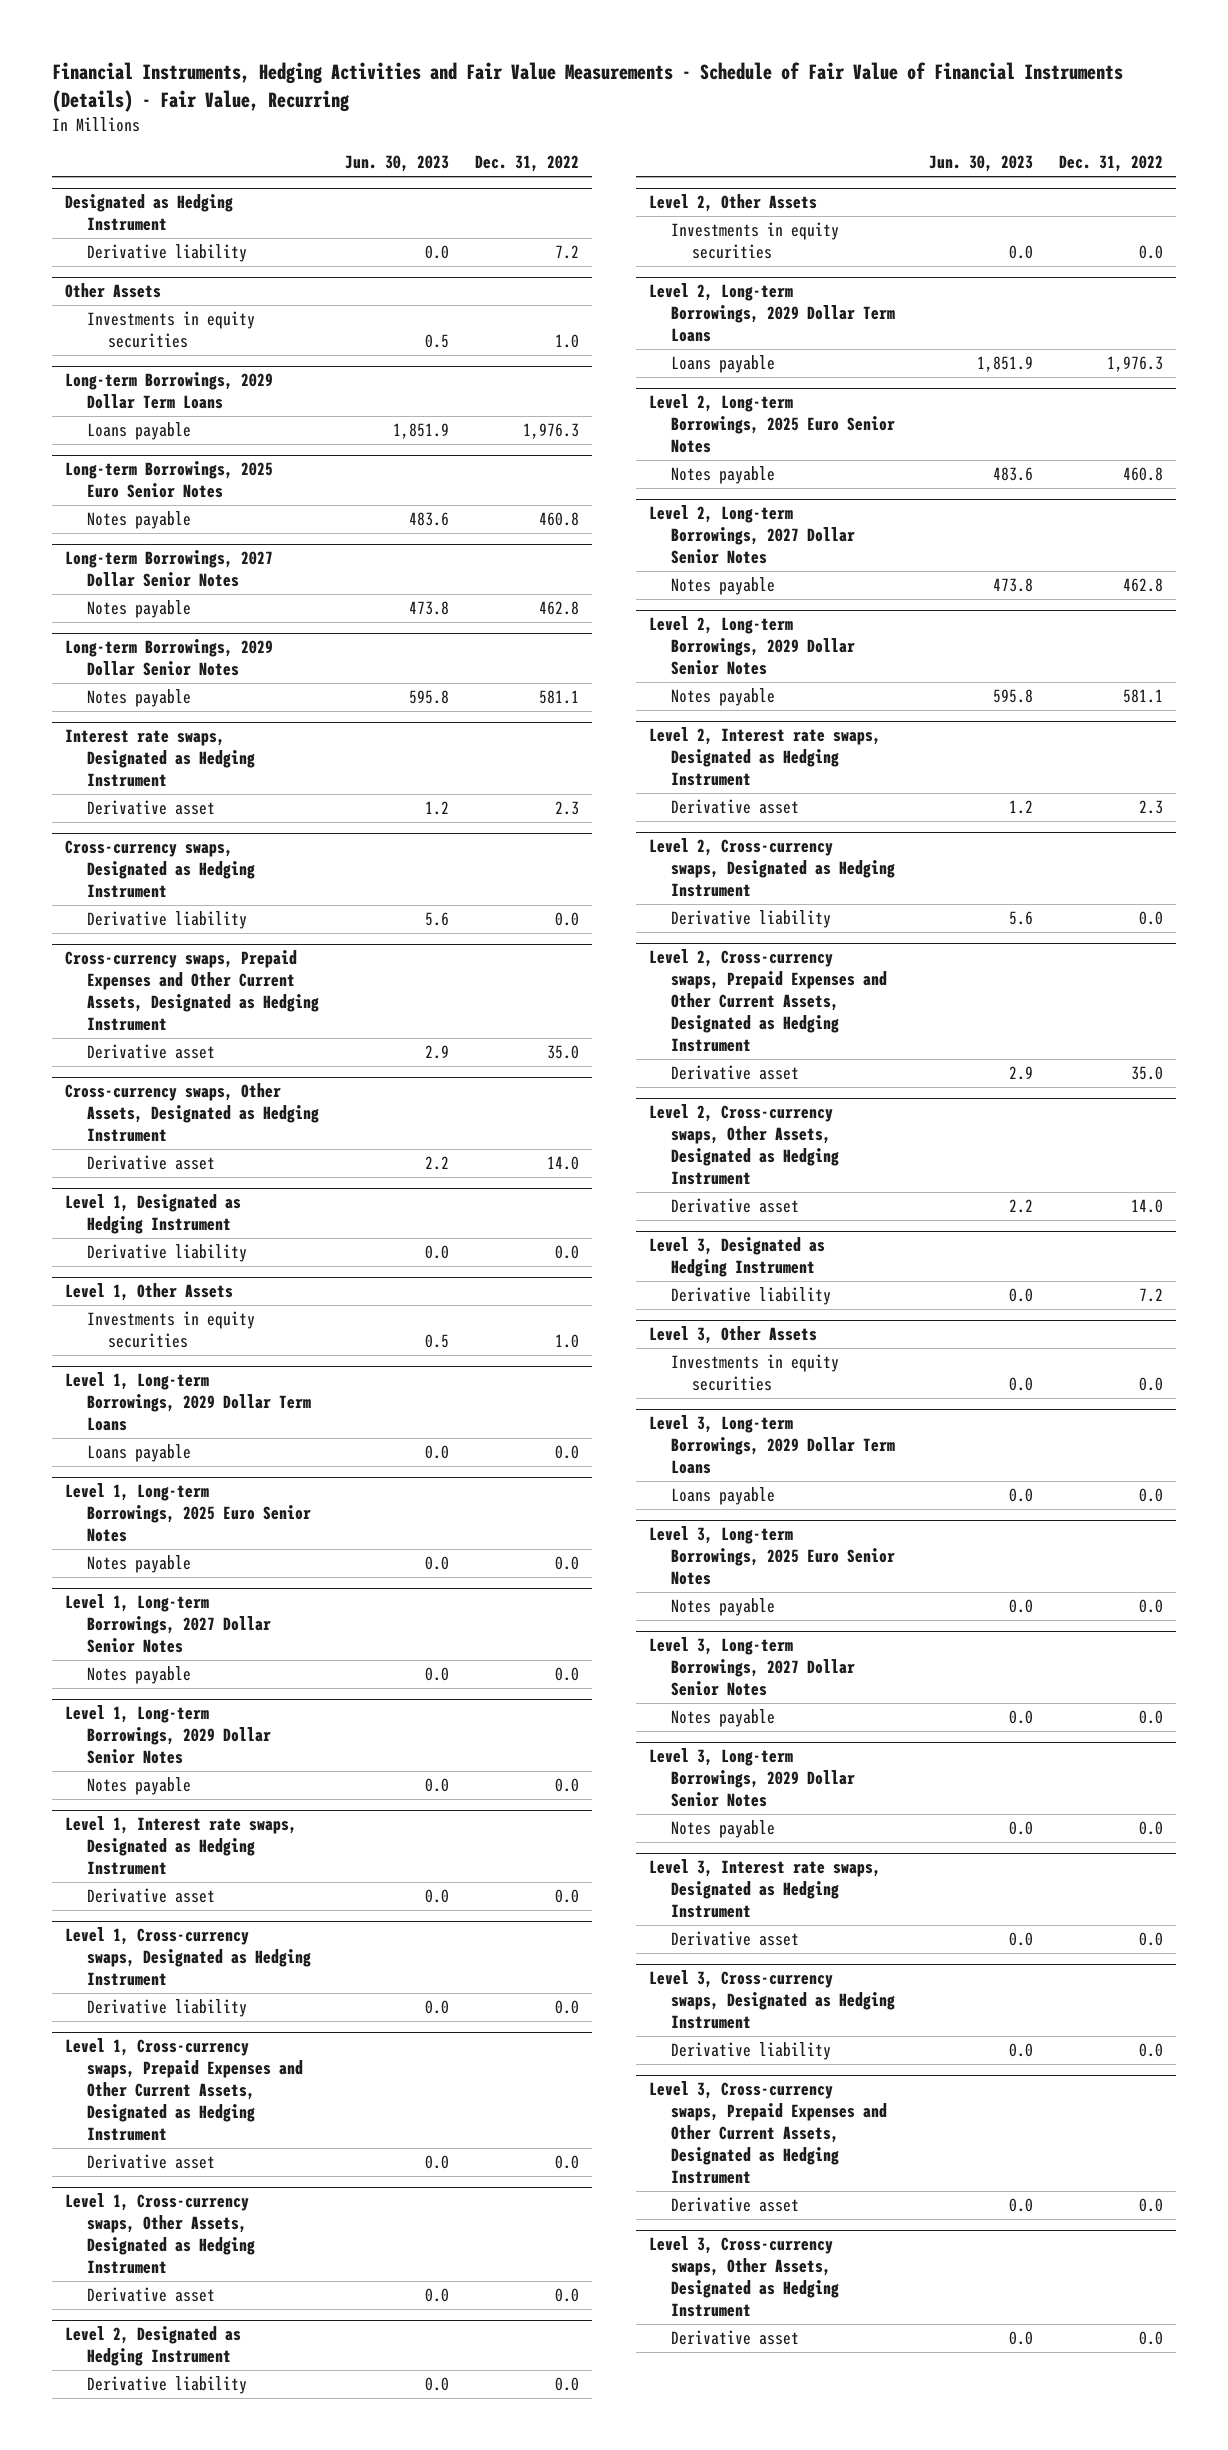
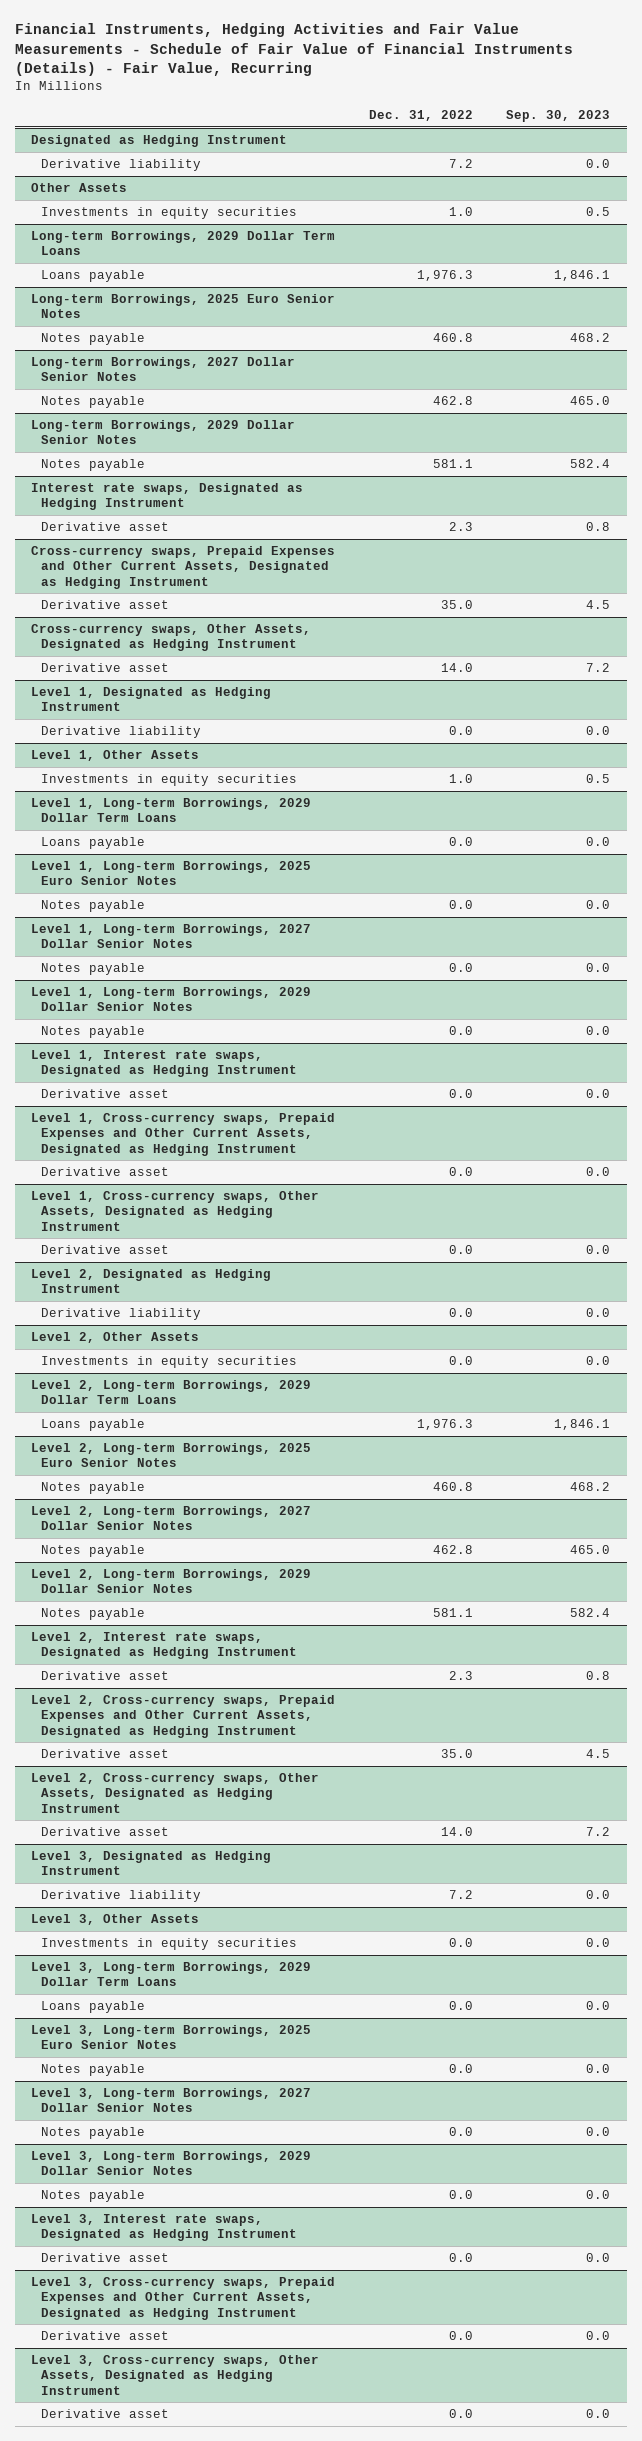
[344,155,449,173] Jun. 30, 2023 -> none
none -> [506,109,611,122] Sep. 30, 2023
[65,840,255,899] Cross-currency swaps, Designated as Hedging Instrument -> none
[86,911,247,930] Derivative liability -> none
[65,1927,311,1987] Level 1, Cross-currency swaps, Designated as Hedging Instrument -> none
[86,1999,247,2018] Derivative liability -> none
[648,838,895,898] Level 2, Cross-currency swaps, Designated as Hedging Instrument -> none
[670,910,831,929] Derivative liability -> none
[648,1970,895,2030] Level 3, Cross-currency swaps, Designated as Hedging Instrument -> none
[670,2042,831,2061] Derivative liability -> none

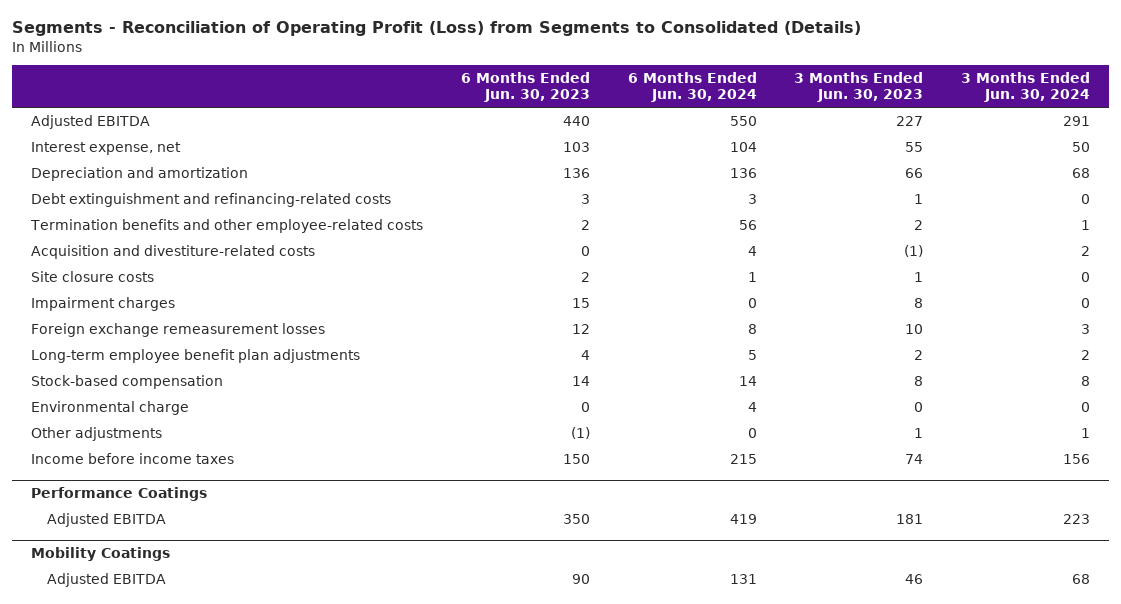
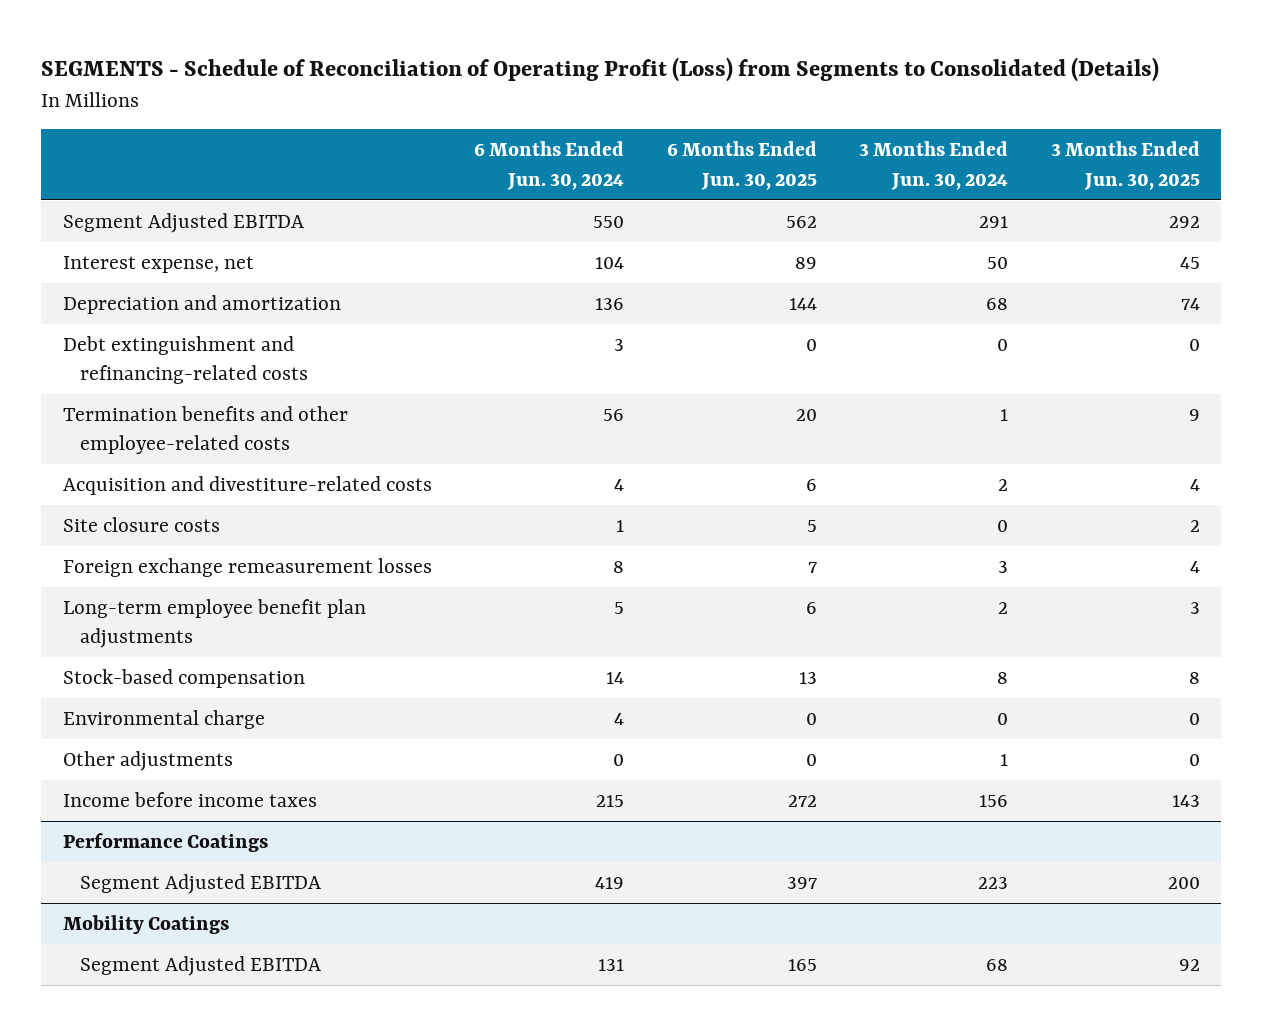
[12,21,862,37] Segments - Reconciliation of Operating Profit (Loss) from Segments to Consolidated (Details) -> [41,57,1160,83] SEGMENTS - Schedule of Reconciliation of Operating Profit (Loss) from Segments to Consolidated (Details)
[460,72,590,103] 6 Months Ended Jun. 30, 2023 -> none
[794,72,924,103] 3 Months Ended Jun. 30, 2023 -> none
none -> [666,141,817,190] 6 Months Ended Jun. 30, 2025
none -> [1050,141,1200,190] 3 Months Ended Jun. 30, 2025
[31,114,151,129] Adjusted EBITDA -> [62,212,304,233] Segment Adjusted EBITDA
[31,296,176,311] Impairment charges -> none
[47,512,167,527] Adjusted EBITDA -> [80,873,322,894] Segment Adjusted EBITDA
[47,572,167,587] Adjusted EBITDA -> [80,955,322,976] Segment Adjusted EBITDA

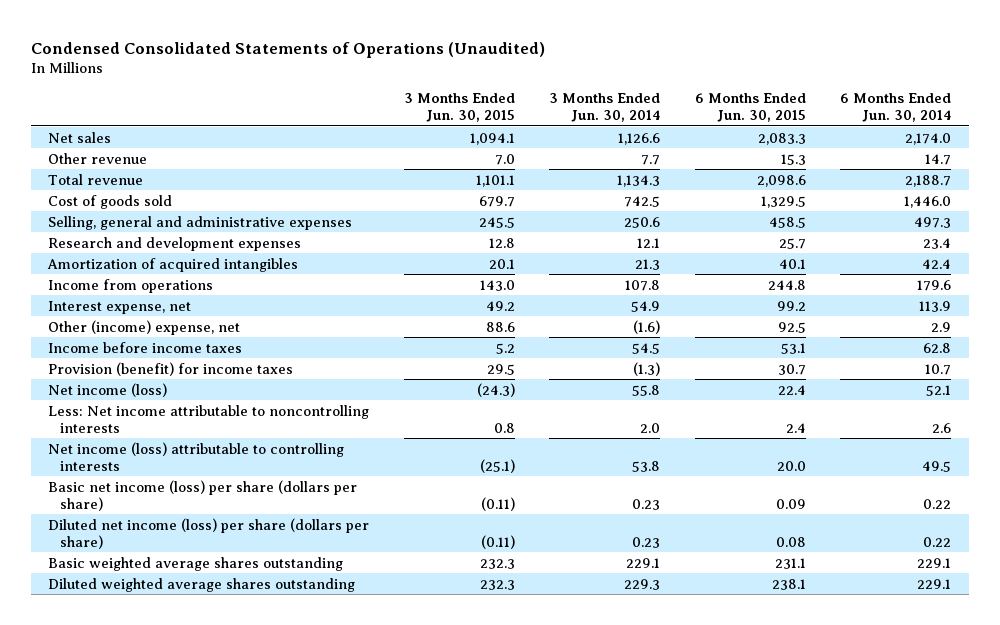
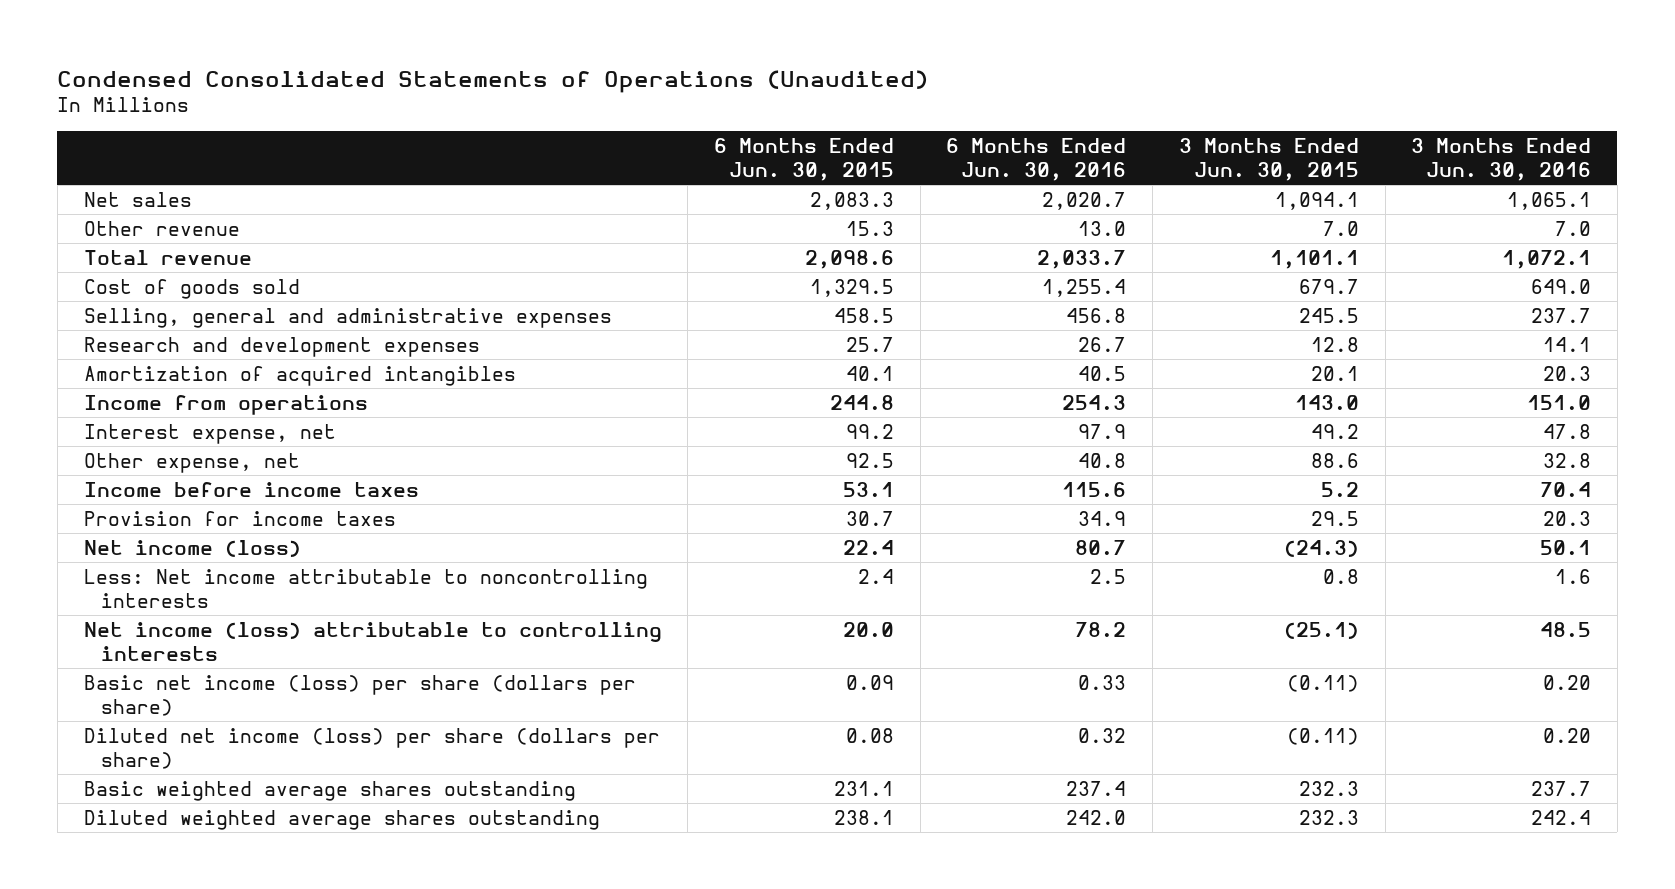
[549,93,661,123] 3 Months Ended Jun. 30, 2014 -> none
[840,93,952,123] 6 Months Ended Jun. 30, 2014 -> none
none -> [946,137,1127,181] 6 Months Ended Jun. 30, 2016
none -> [1411,137,1592,181] 3 Months Ended Jun. 30, 2016
[48,319,241,335] Other (income) expense, net -> [83,452,300,473] Other expense, net
[48,361,294,376] Provision (benefit) for income taxes -> [83,510,396,526] Provision for income taxes

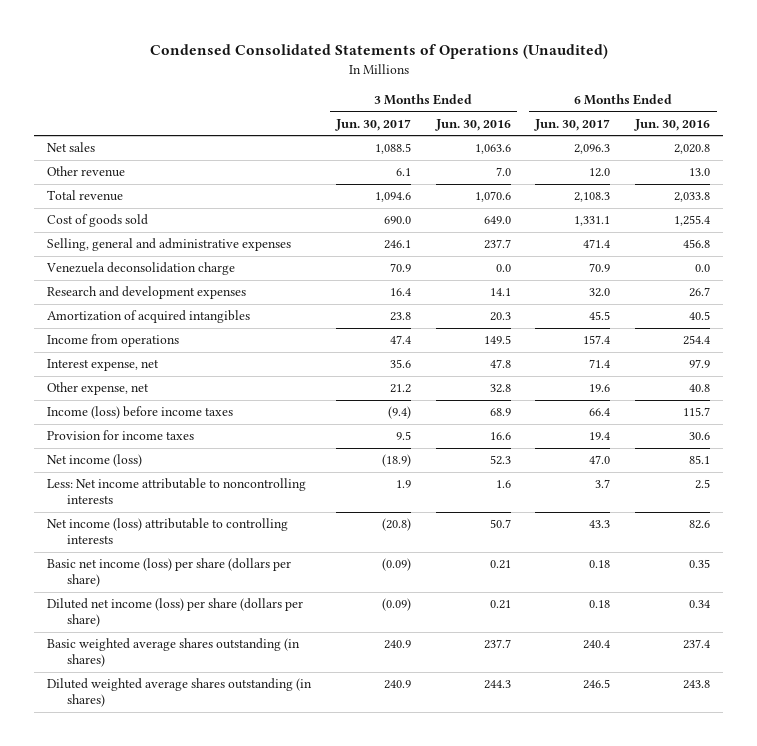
[713,137,894,181] 6 Months Ended Jun. 30, 2015 -> none
[1178,137,1359,181] 3 Months Ended Jun. 30, 2015 -> none
none -> [334,118,411,131] Jun. 30, 2017
none -> [534,118,611,131] Jun. 30, 2017
[1042,191,1127,210] 2,020.7 -> [674,144,711,155] 2,020.8
[1507,191,1592,210] 1,065.1 -> [474,144,511,155] 1,063.6
[1037,249,1127,269] 2,033.7 -> [674,192,711,203] 2,033.8
[1502,249,1592,269] 1,072.1 -> [474,191,511,203] 1,070.6
none -> [45,262,235,276] Venezuela deconsolidation charge
[1062,394,1127,410] 254.3 -> [683,335,711,346] 254.4
[1527,394,1592,410] 151.0 -> [483,335,511,345] 149.5
[83,481,419,497] Income before income taxes -> [46,406,233,420] Income (loss) before income taxes
[1062,481,1127,497] 115.6 -> [683,407,711,417] 115.7
[1540,481,1592,497] 70.4 -> [489,408,511,417] 68.9
[1078,510,1127,526] 34.9 -> [689,432,711,441] 30.6
[1543,510,1592,526] 20.3 -> [489,432,511,441] 16.6
[1075,539,1127,555] 80.7 -> [689,455,711,465] 85.1
[1540,539,1592,555] 50.1 -> [489,455,511,466] 52.3
[1075,621,1127,637] 78.2 -> [689,520,711,530] 82.6
[1540,621,1592,637] 48.5 -> [489,519,511,529] 50.7
[1078,674,1127,690] 0.33 -> [689,559,711,569] 0.35
[1543,674,1592,690] 0.20 -> [489,560,511,570] 0.21
[1078,727,1127,743] 0.32 -> [689,600,711,609] 0.34
[1543,727,1592,743] 0.20 -> [489,600,511,610] 0.21
[83,780,576,801] Basic weighted average shares outstanding -> [46,638,300,668] Basic weighted average shares outstanding (in shares)
[83,809,600,830] Diluted weighted average shares outstanding -> [46,678,312,708] Diluted weighted average shares outstanding (in shares)
[1066,809,1127,825] 242.0 -> [683,680,711,690] 243.8
[1531,809,1592,825] 242.4 -> [483,680,511,690] 244.3

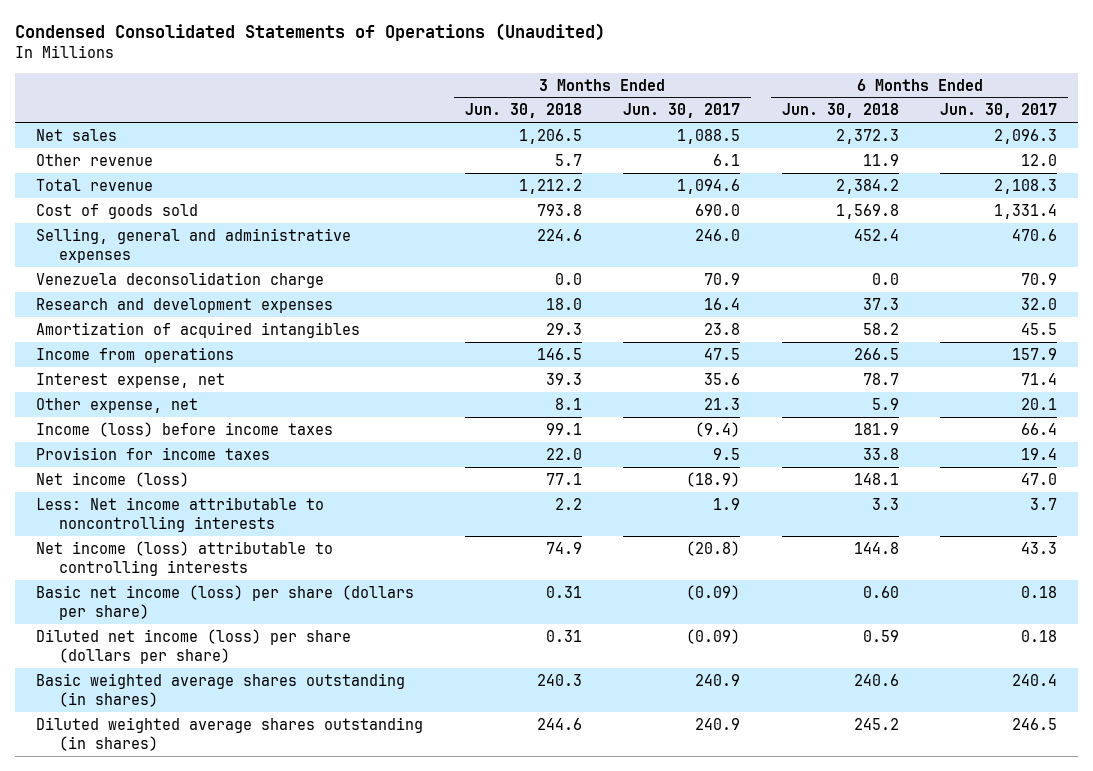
[434,118,511,131] Jun. 30, 2016 -> none
[634,118,711,131] Jun. 30, 2016 -> none
none -> [464,103,582,119] Jun. 30, 2018
none -> [781,103,899,119] Jun. 30, 2018
[574,216,611,227] 1,331.1 -> [994,203,1058,219] 1,331.4
[383,240,411,250] 246.1 -> [695,228,741,241] 246.0
[583,239,611,249] 471.4 -> [1012,228,1058,241] 470.6
[389,335,411,345] 47.4 -> [704,347,741,360] 47.5
[583,335,611,345] 157.4 -> [1012,347,1058,360] 157.9
[389,384,411,394] 21.2 -> [704,397,741,410] 21.3
[589,384,611,393] 19.6 -> [1021,397,1058,410] 20.1

